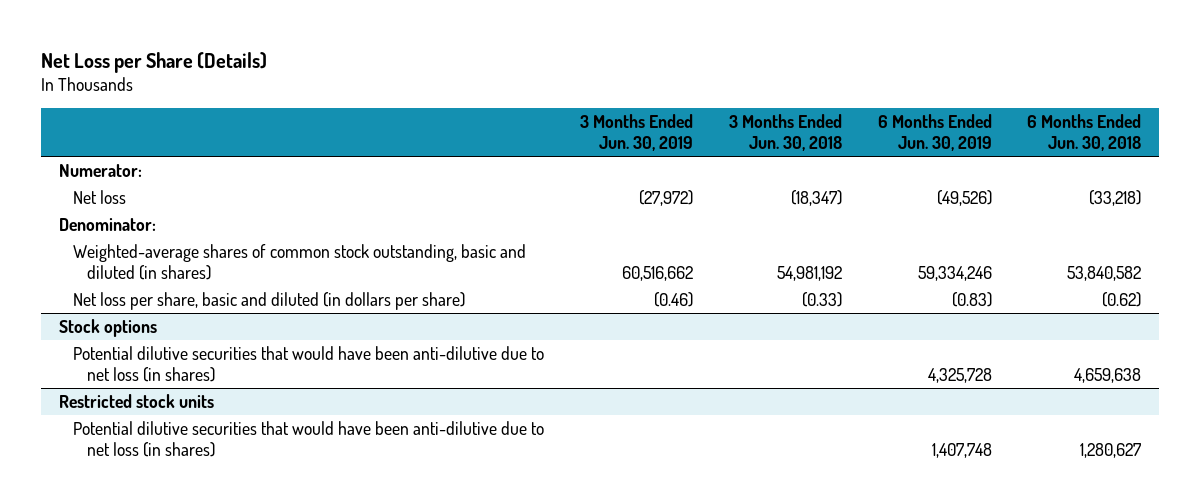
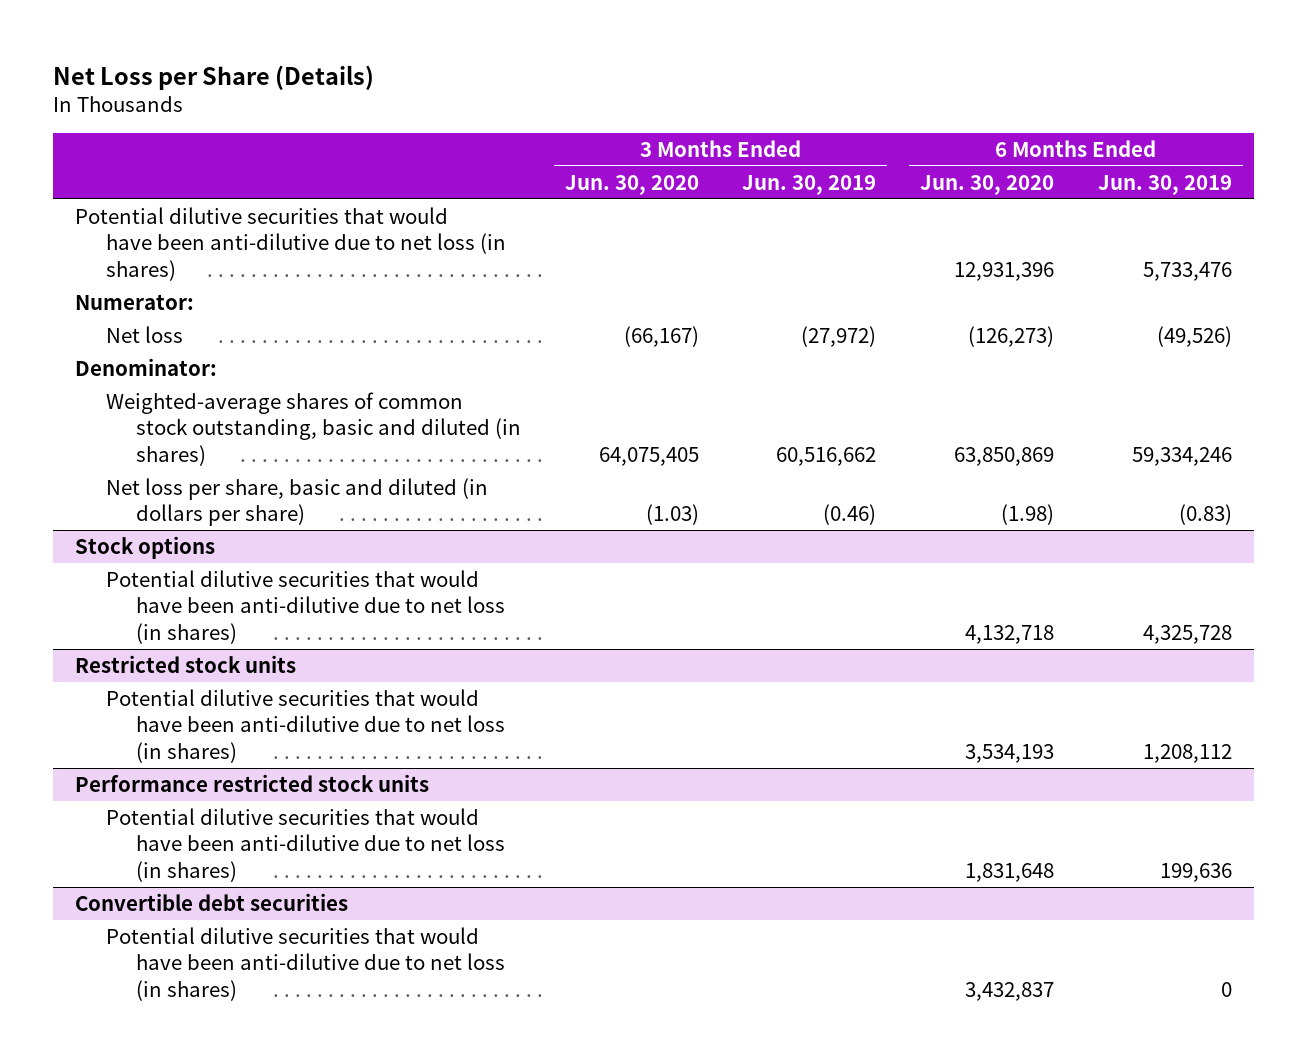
[728,113,842,152] 3 Months Ended Jun. 30, 2018 -> none
[1027,113,1142,152] 6 Months Ended Jun. 30, 2018 -> none
none -> [564,174,699,195] Jun. 30, 2020
none -> [920,174,1055,195] Jun. 30, 2020
none -> [75,206,506,281] Potential dilutive securities that would have been anti-dilutive due to net loss (in shares)
[931,442,992,458] 1,407,748 -> [1142,743,1232,763] 1,208,112
none -> [75,773,430,792] Performance restricted stock units
none -> [105,807,505,882] Potential dilutive securities that would have been anti-dilutive due to net loss (in shares)
none -> [75,892,349,911] Convertible debt securities
none -> [105,926,505,1001] Potential dilutive securities that would have been anti-dilutive due to net loss (in shares)

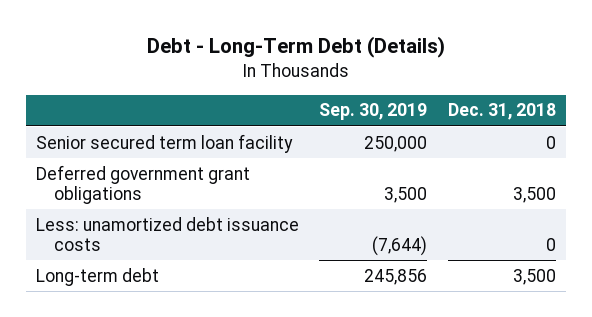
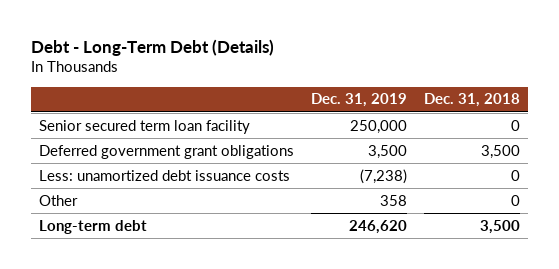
[319,103,428,121] Sep. 30, 2019 -> none
none -> [310,93,407,108] Dec. 31, 2019
none -> [39,194,79,206] Other

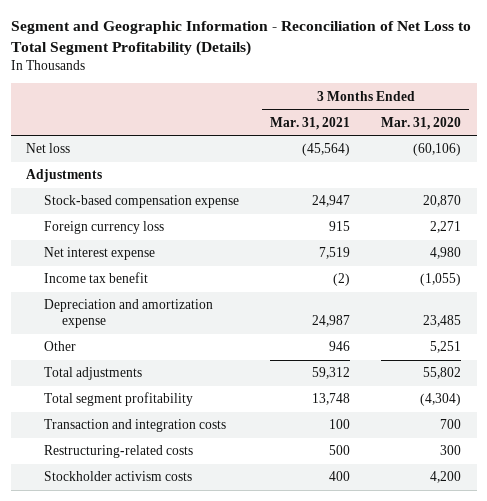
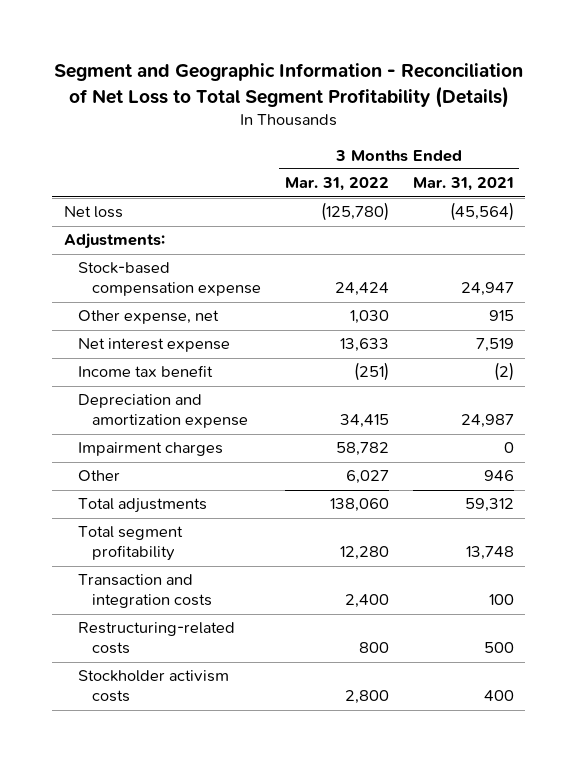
[381,116,462,130] Mar. 31, 2020 -> none
none -> [284,177,389,192] Mar. 31, 2022
[26,169,103,183] Adjustments -> [63,233,165,250] Adjustments:
[43,221,164,235] Foreign currency loss -> [77,310,219,325] Other expense, net
none -> [77,442,223,457] Impairment charges

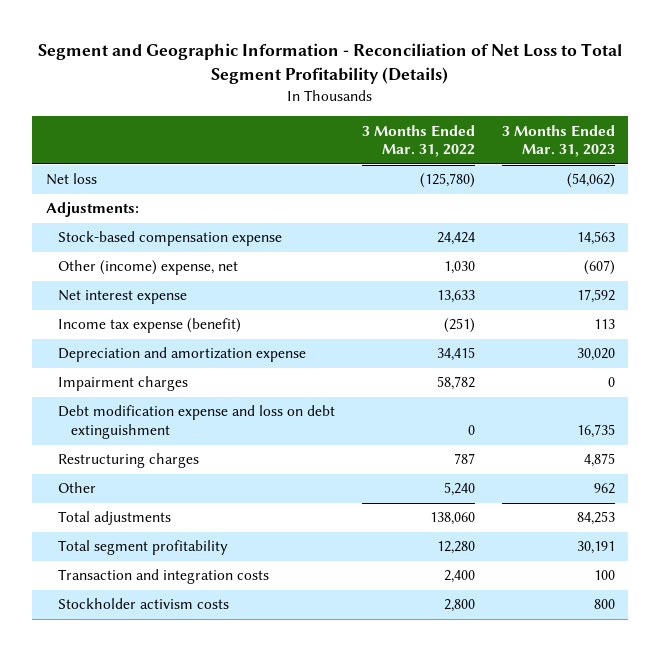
[412,177,514,192] Mar. 31, 2021 -> none
none -> [501,124,615,158] 3 Months Ended Mar. 31, 2023
[77,310,219,325] Other expense, net -> [58,260,239,276] Other (income) expense, net
[77,365,213,378] Income tax benefit -> [58,318,242,334] Income tax expense (benefit)
none -> [58,405,336,440] Debt modification expense and loss on debt extinguishment
none -> [58,453,200,469] Restructuring charges
[345,470,389,485] 6,027 -> [443,482,475,497] 5,240
[77,622,235,655] Restructuring-related costs -> none

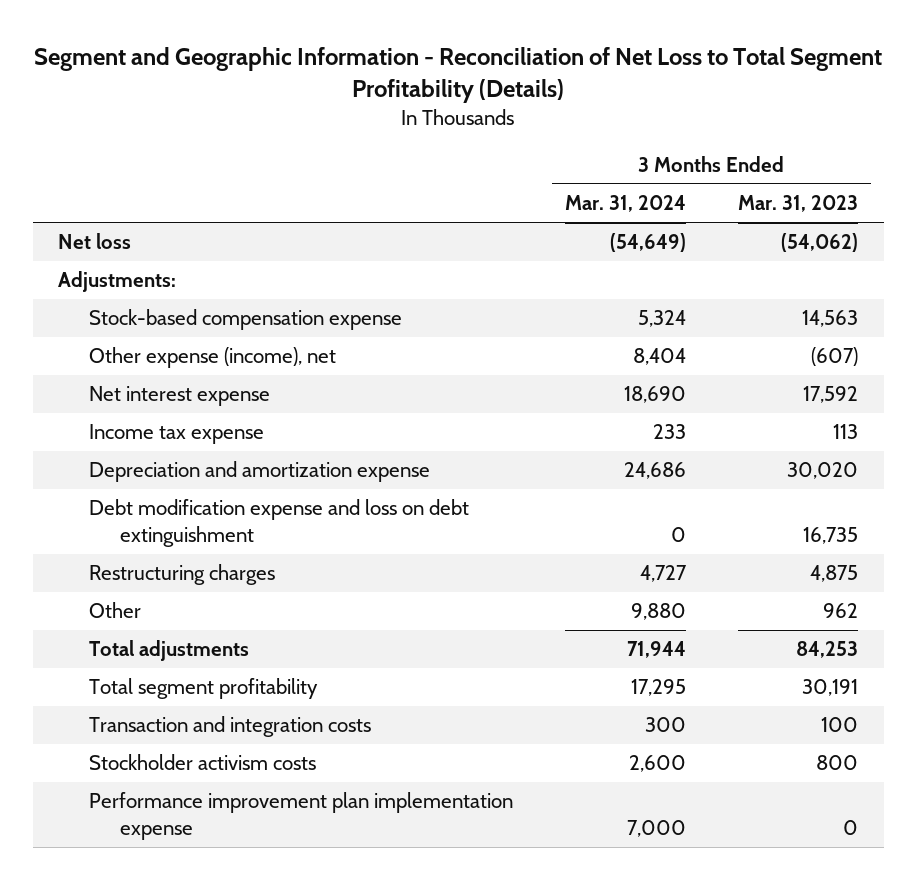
[361,124,475,158] 3 Months Ended Mar. 31, 2022 -> none
none -> [564,195,686,213] Mar. 31, 2024
[58,260,239,276] Other (income) expense, net -> [89,347,337,369] Other expense (income), net
[58,318,242,334] Income tax expense (benefit) -> [89,424,265,445] Income tax expense
[58,376,189,392] Impairment charges -> none
none -> [89,792,514,841] Performance improvement plan implementation expense

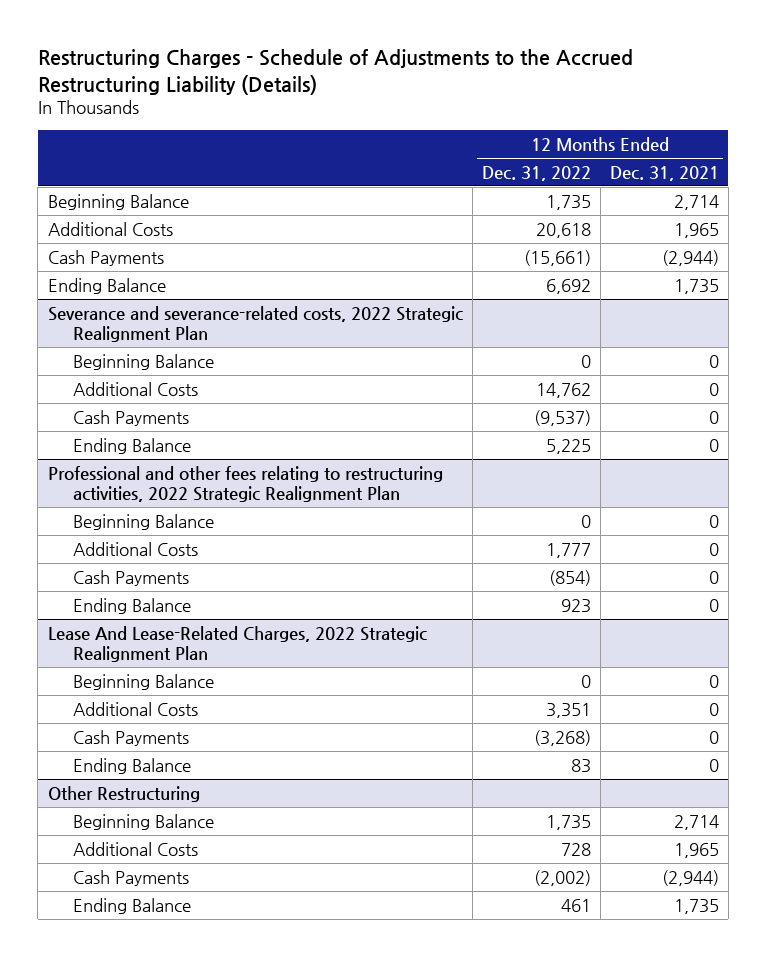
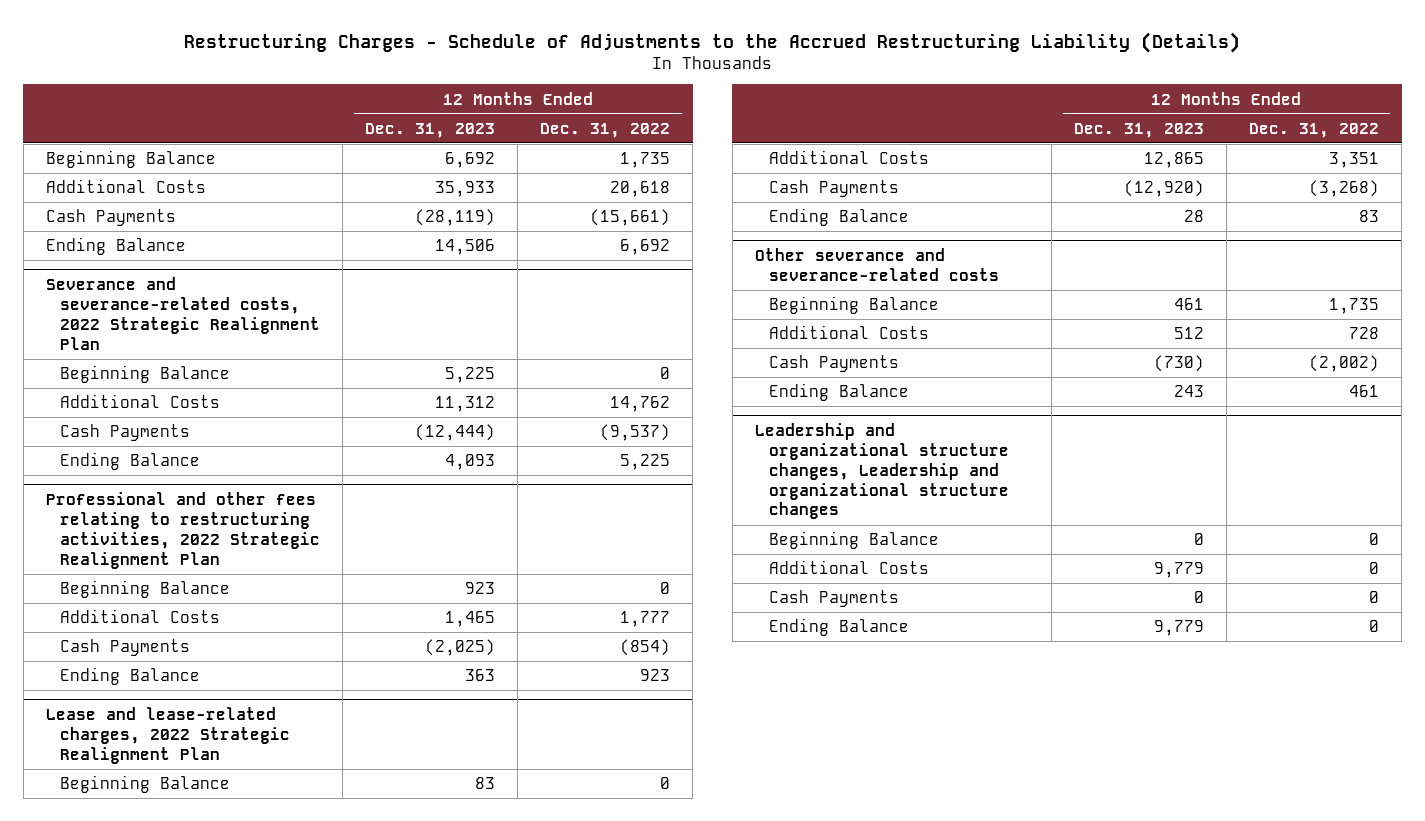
[609,165,719,181] Dec. 31, 2021 -> none
none -> [365,122,496,138] Dec. 31, 2023
[47,625,427,662] Lease And Lease-Related Charges, 2022 Strategic Realignment Plan -> [45,707,290,764] Lease and lease-related charges, 2022 Strategic Realignment Plan
[47,785,200,802] Other Restructuring -> [754,248,999,281] Other severance and severance-related costs
none -> [754,423,1009,520] Leadership and organizational structure changes, Leadership and organizational structure changes
none -> [768,531,939,550] Beginning Balance
none -> [768,560,929,575] Additional Costs
none -> [768,590,899,608] Cash Payments
none -> [768,618,909,637] Ending Balance

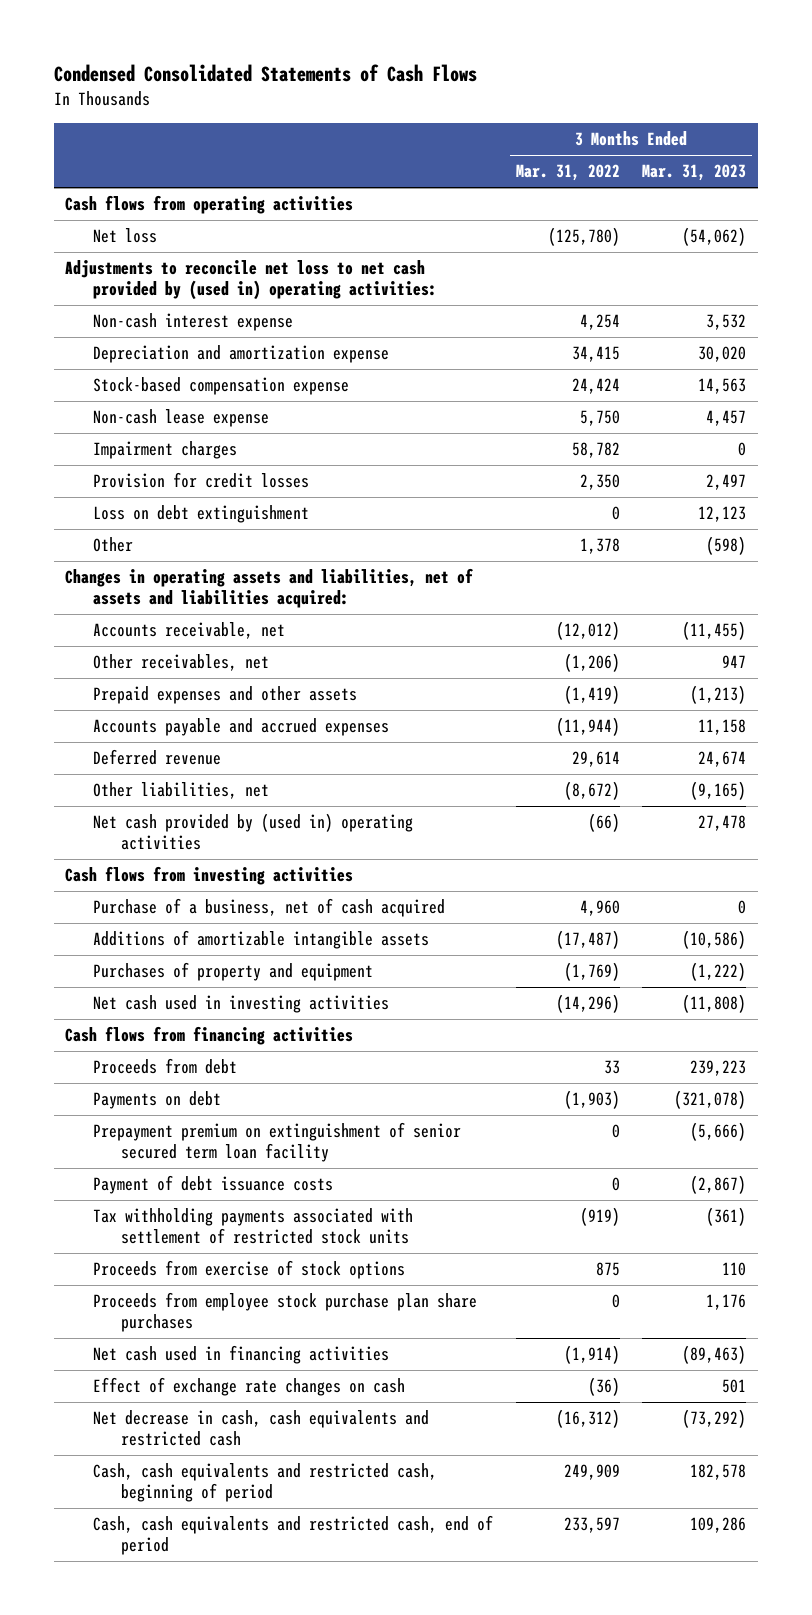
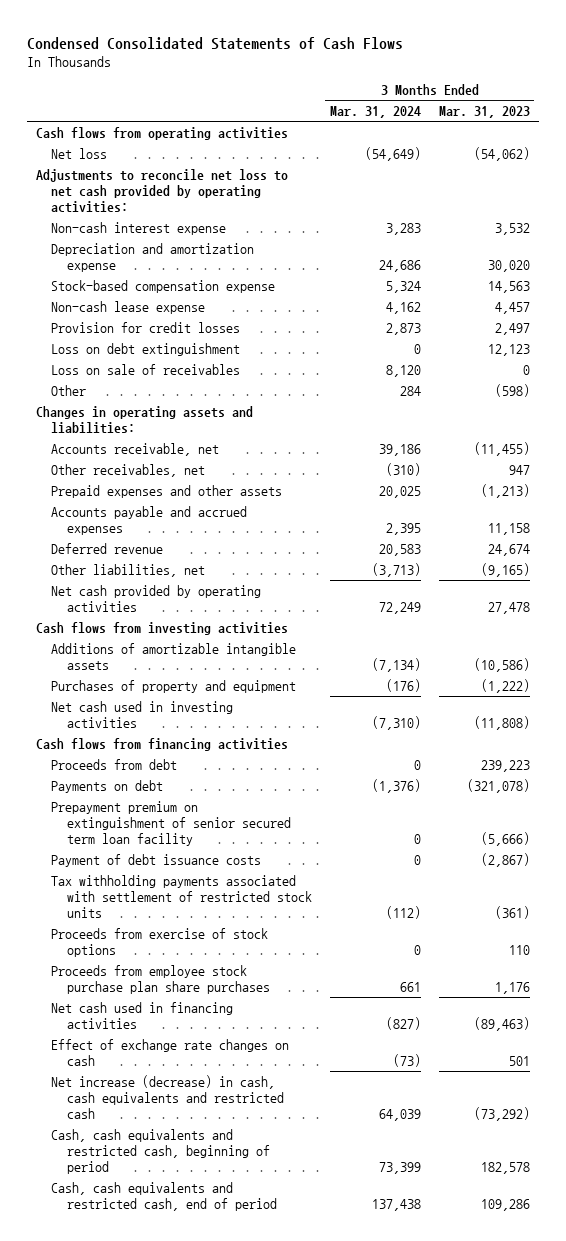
[515,164,620,182] Mar. 31, 2022 -> none
none -> [329,106,421,119] Mar. 31, 2024
[65,260,438,301] Adjustments to reconcile net loss to net cash provided by (used in) operating activities: -> [35,168,288,214] Adjustments to reconcile net loss to net cash provided by operating activities:
[93,441,238,460] Impairment charges -> none
none -> [51,363,241,375] Loss on sale of receivables
[65,568,474,609] Changes in operating assets and liabilities, net of assets and liabilities acquired: -> [35,405,253,434] Changes in operating assets and liabilities:
[93,813,414,851] Net cash provided by (used in) operating activities -> [51,584,262,612] Net cash provided by operating activities
[93,898,446,918] Purchase of a business, net of cash acquired -> none
[93,1410,430,1447] Net decrease in cash, cash equivalents and restricted cash -> [51,1074,284,1120] Net increase (decrease) in cash, cash equivalents and restricted cash

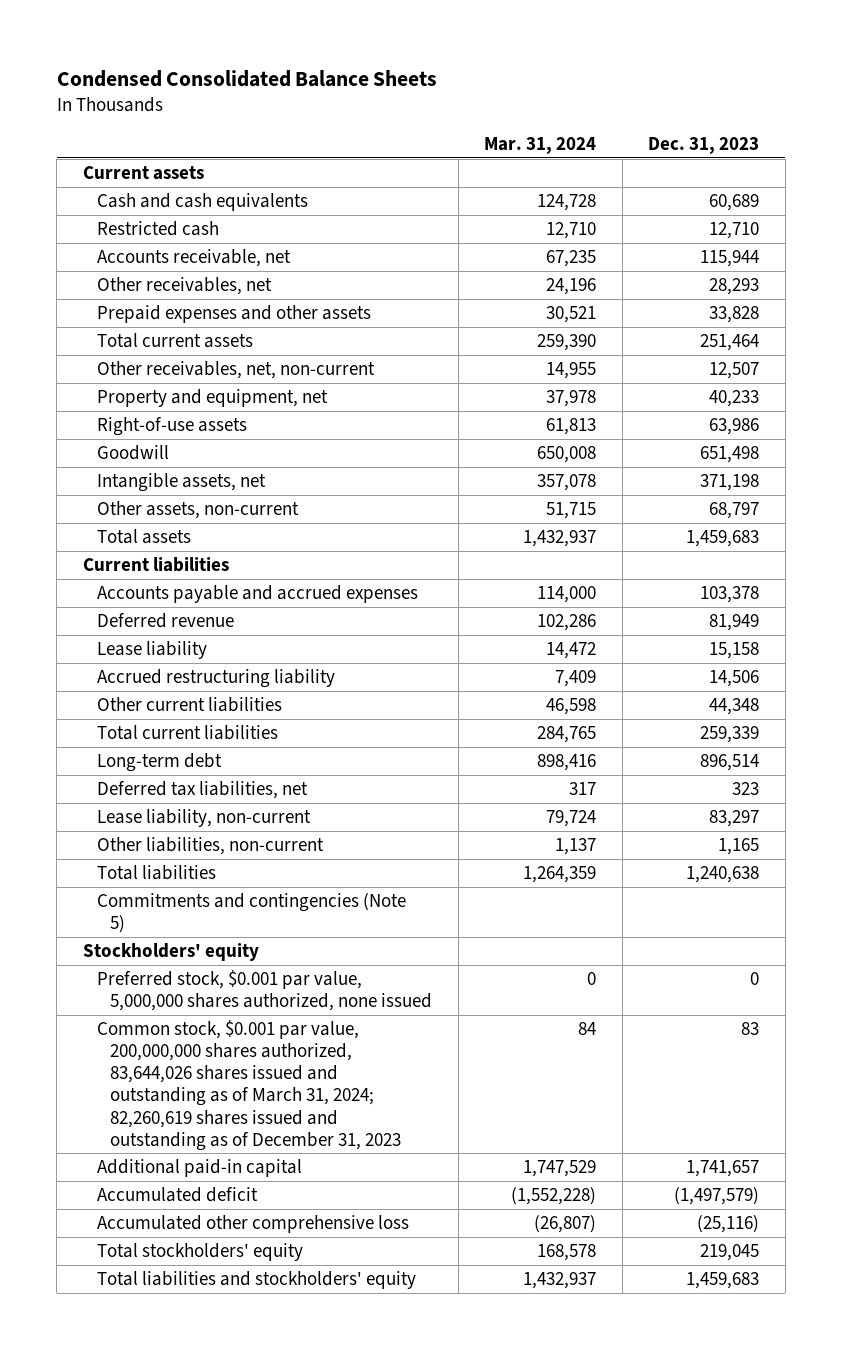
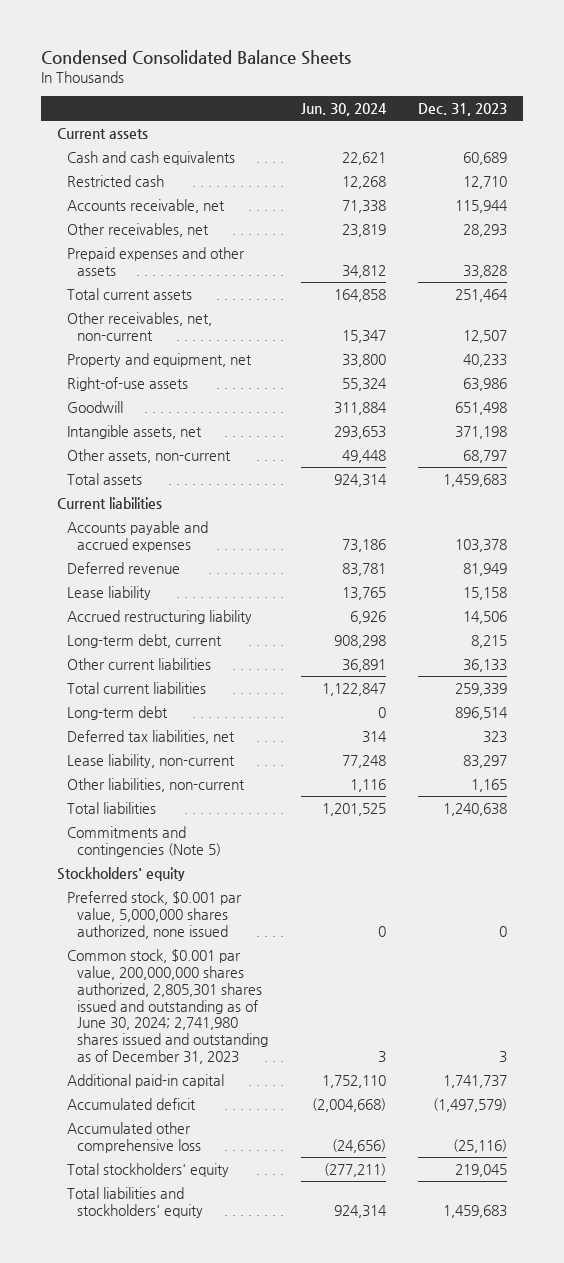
[484,137,597,155] Mar. 31, 2024 -> none
none -> [300,103,387,117] Jun. 30, 2024
none -> [66,634,222,649] Long-term debt, current
[709,698,760,716] 44,348 -> [463,659,508,673] 36,133
[96,1020,402,1151] Common stock, $0.001 par value, 200,000,000 shares authorized, 83,644,026 shares issued and outstanding as of March 31, 2024; 82,260,619 shares issued and outstanding as of December 31, 2023 -> [66,949,268,1065] Common stock, $0.001 par value, 200,000,000 shares authorized, 2,805,301 shares issued and outstanding as of June 30, 2024; 2,741,980 shares issued and outstanding as of December 31, 2023
[741,1022,760,1036] 83 -> [499,1051,508,1064] 3
[686,1160,760,1178] 1,741,657 -> [443,1075,508,1089] 1,741,737

